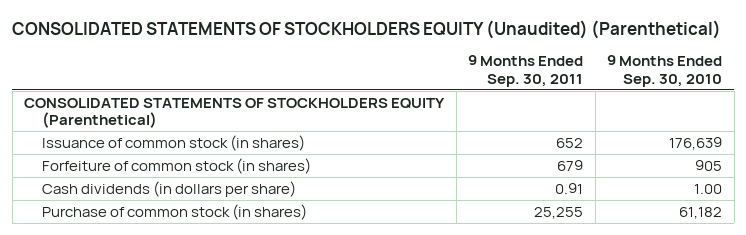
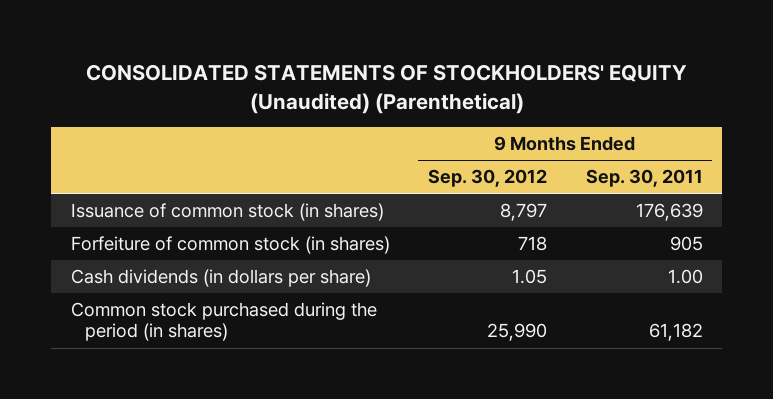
[12,19,722,39] CONSOLIDATED STATEMENTS OF STOCKHOLDERS EQUITY (Unaudited) (Parenthetical) -> [85,63,687,114] CONSOLIDATED STATEMENTS OF STOCKHOLDERS' EQUITY (Unaudited) (Parenthetical)
[607,55,723,88] 9 Months Ended Sep. 30, 2010 -> none
none -> [428,169,548,188] Sep. 30, 2012
[24,97,446,129] CONSOLIDATED STATEMENTS OF STOCKHOLDERS EQUITY (Parenthetical) -> none
[556,137,584,148] 652 -> [635,203,703,222] 176,639
[557,159,584,171] 679 -> [669,236,703,252] 905
[555,182,584,194] 0.91 -> [667,269,703,285] 1.00
[42,203,308,220] Purchase of common stock (in shares) -> [70,302,377,342] Common stock purchased during the period (in shares)
[534,206,584,219] 25,255 -> [648,323,703,342] 61,182

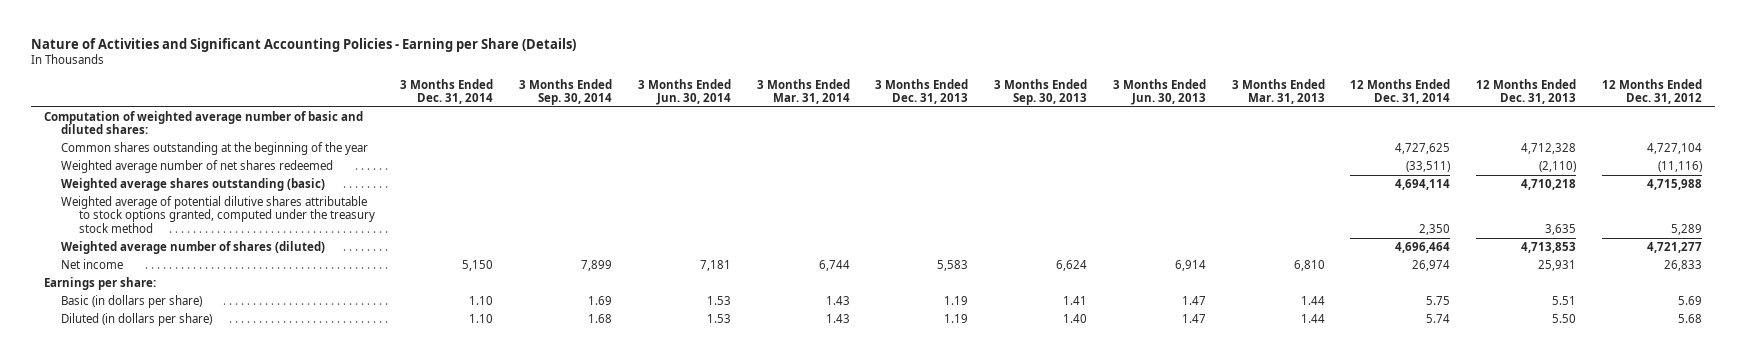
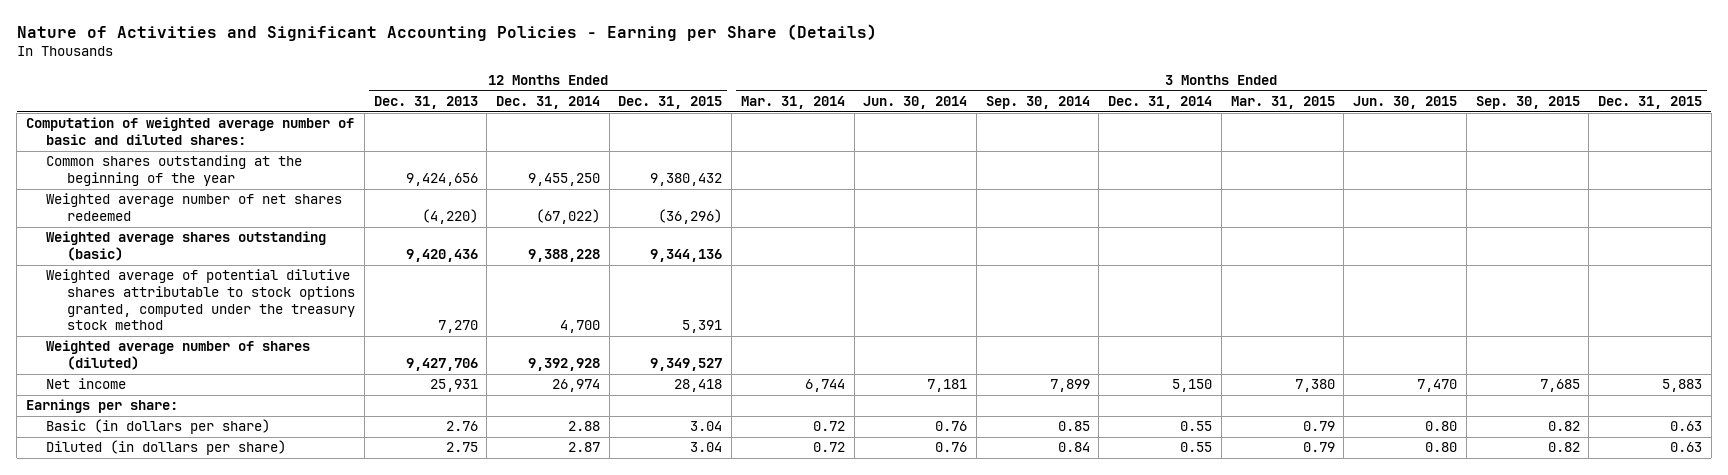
[875,78,969,104] 3 Months Ended Dec. 31, 2013 -> none
[994,78,1088,105] 3 Months Ended Sep. 30, 2013 -> none
[1112,78,1206,105] 3 Months Ended Jun. 30, 2013 -> none
[1231,78,1325,104] 3 Months Ended Mar. 31, 2013 -> none
[1601,78,1702,104] 12 Months Ended Dec. 31, 2012 -> none
none -> [618,96,723,110] Dec. 31, 2015
none -> [1230,96,1335,110] Mar. 31, 2015
none -> [1353,96,1458,110] Jun. 30, 2015
none -> [1475,96,1580,110] Sep. 30, 2015
none -> [1597,96,1702,110] Dec. 31, 2015
[1395,142,1451,154] 4,727,625 -> [528,173,601,187] 9,455,250
[1521,142,1577,154] 4,712,328 -> [405,173,478,187] 9,424,656
[1406,160,1451,172] (33,511) -> [536,209,601,225] (67,022)
[1539,160,1577,172] (2,110) -> [421,209,478,225] (4,220)
[1395,178,1451,190] 4,694,114 -> [528,249,601,263] 9,388,228
[1521,178,1577,190] 4,710,218 -> [405,249,478,263] 9,420,436
[1419,223,1451,235] 2,350 -> [560,320,601,334] 4,700
[1545,223,1577,235] 3,635 -> [437,320,478,334] 7,270
[1395,241,1451,253] 4,696,464 -> [528,358,601,372] 9,392,928
[1521,241,1577,253] 4,713,853 -> [405,358,478,372] 9,427,706
[469,295,494,305] 1.10 -> [1180,421,1213,432] 0.55
[588,295,613,305] 1.69 -> [1057,421,1090,432] 0.85
[706,295,731,305] 1.53 -> [935,421,968,432] 0.76
[825,295,850,305] 1.43 -> [812,421,845,432] 0.72
[1426,295,1451,305] 5.75 -> [568,421,601,432] 2.88
[1552,295,1577,305] 5.51 -> [445,421,478,432] 2.76
[469,313,494,323] 1.10 -> [1180,442,1213,453] 0.55
[588,313,613,323] 1.68 -> [1057,442,1090,453] 0.84
[706,313,731,323] 1.53 -> [935,442,968,453] 0.76
[825,313,850,323] 1.43 -> [812,442,845,453] 0.72
[1426,313,1451,323] 5.74 -> [568,442,601,453] 2.87
[1552,313,1577,323] 5.50 -> [445,442,478,453] 2.75

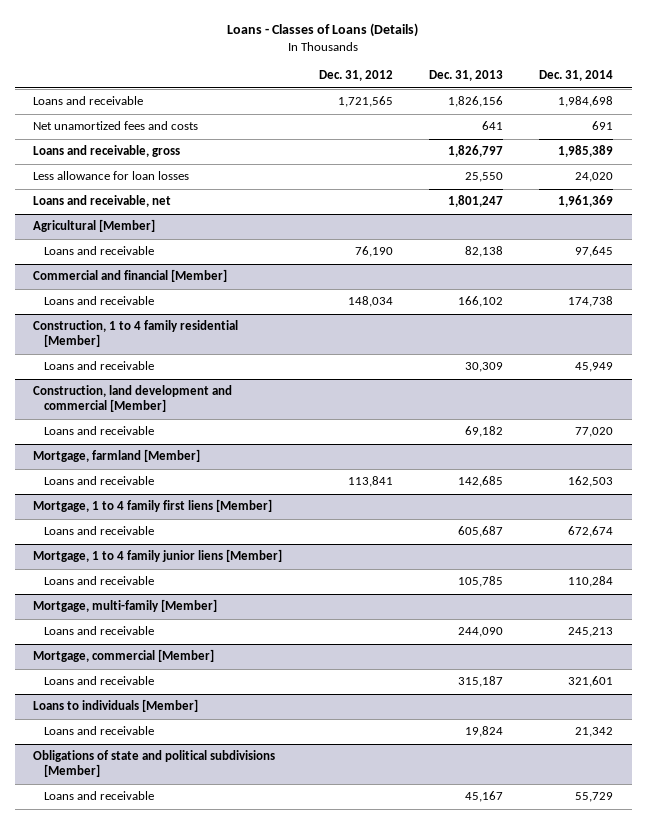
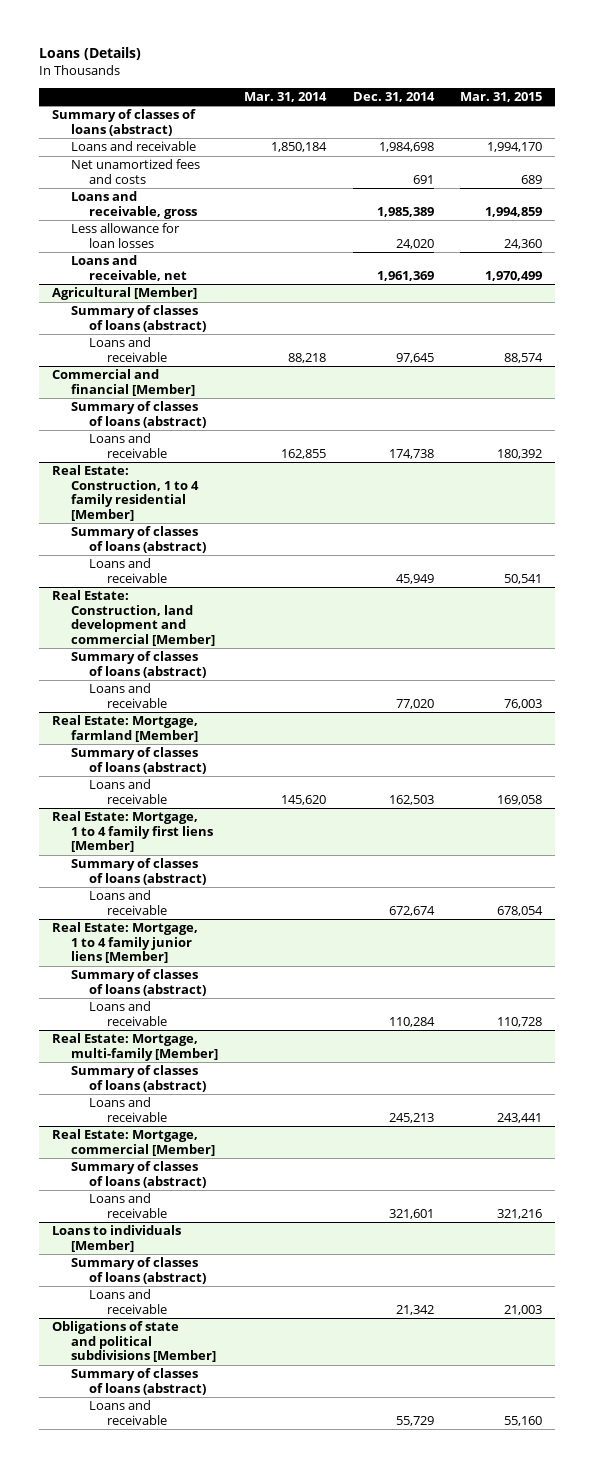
[227,23,419,38] Loans - Classes of Loans (Details) -> [39,47,142,61] Loans (Details)
[318,70,393,82] Dec. 31, 2012 -> none
[428,70,503,82] Dec. 31, 2013 -> none
none -> [244,91,328,102] Mar. 31, 2014
none -> [460,91,543,102] Mar. 31, 2015
none -> [52,109,197,136] Summary of classes of loans (abstract)
none -> [70,305,206,332] Summary of classes of loans (abstract)
none -> [70,401,206,428] Summary of classes of loans (abstract)
[33,320,239,348] Construction, 1 to 4 family residential [Member] -> [52,465,199,521] Real Estate: Construction, 1 to 4 family residential [Member]
none -> [70,526,206,553] Summary of classes of loans (abstract)
[33,385,233,413] Construction, land development and commercial [Member] -> [52,590,215,646] Real Estate: Construction, land development and commercial [Member]
none -> [70,651,206,678] Summary of classes of loans (abstract)
[33,449,201,463] Mortgage, farmland [Member] -> [52,715,199,742] Real Estate: Mortgage, farmland [Member]
none -> [70,747,206,774] Summary of classes of loans (abstract)
[33,499,273,513] Mortgage, 1 to 4 family first liens [Member] -> [52,811,213,853] Real Estate: Mortgage, 1 to 4 family first liens [Member]
none -> [70,858,206,885] Summary of classes of loans (abstract)
[33,549,283,563] Mortgage, 1 to 4 family junior liens [Member] -> [52,922,199,964] Real Estate: Mortgage, 1 to 4 family junior liens [Member]
none -> [70,969,206,996] Summary of classes of loans (abstract)
[33,599,218,613] Mortgage, multi-family [Member] -> [52,1033,218,1061] Real Estate: Mortgage, multi-family [Member]
none -> [70,1065,206,1092] Summary of classes of loans (abstract)
[33,649,215,663] Mortgage, commercial [Member] -> [52,1129,215,1156] Real Estate: Mortgage, commercial [Member]
none -> [70,1161,206,1188] Summary of classes of loans (abstract)
none -> [70,1257,206,1284] Summary of classes of loans (abstract)
none -> [70,1368,206,1395] Summary of classes of loans (abstract)

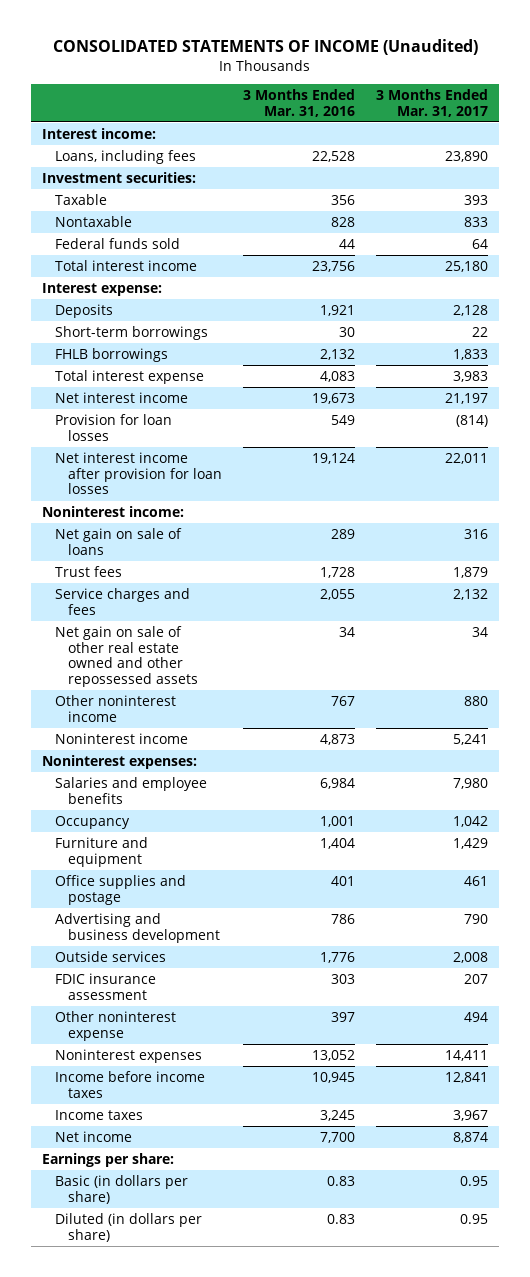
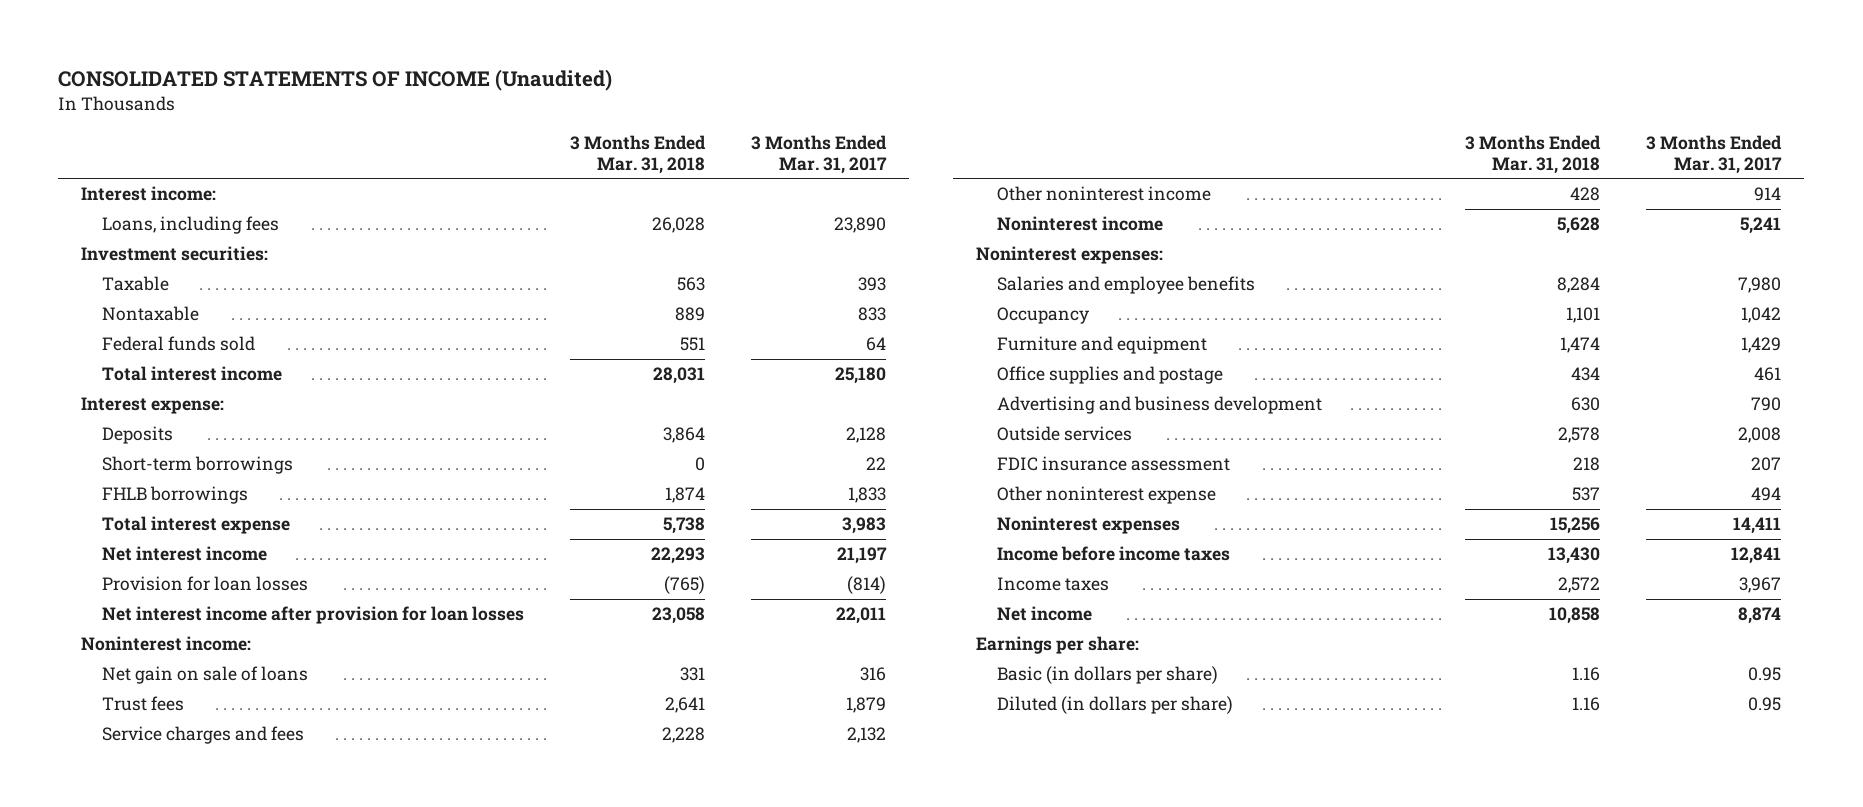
[243,88,356,117] 3 Months Ended Mar. 31, 2016 -> none
none -> [570,134,707,174] 3 Months Ended Mar. 31, 2018
[55,625,199,688] Net gain on sale of other real estate owned and other repossessed assets -> none
[464,695,489,706] 880 -> [1754,187,1782,202] 914

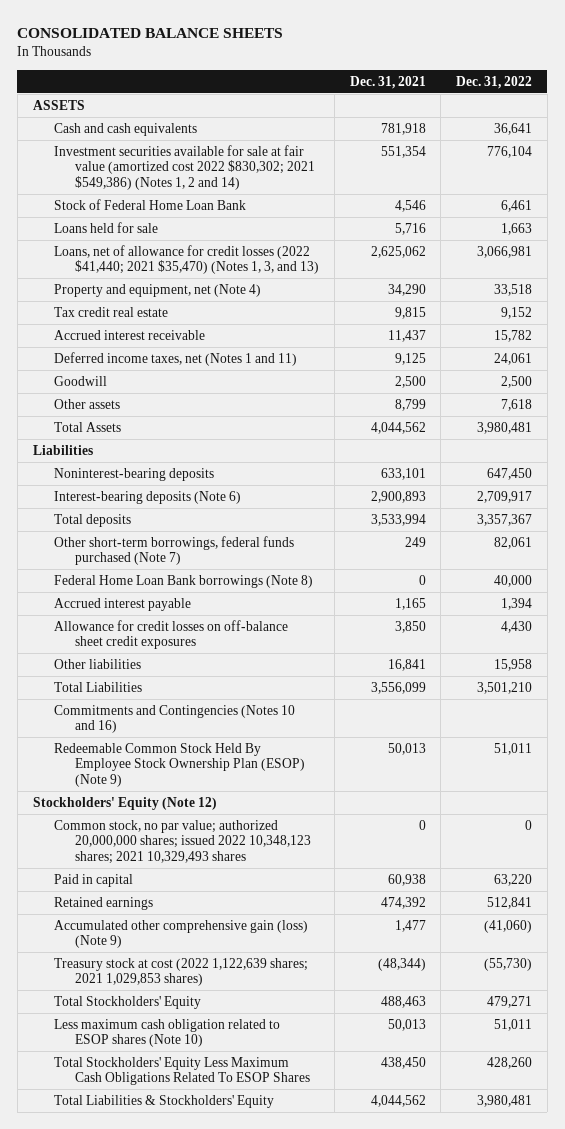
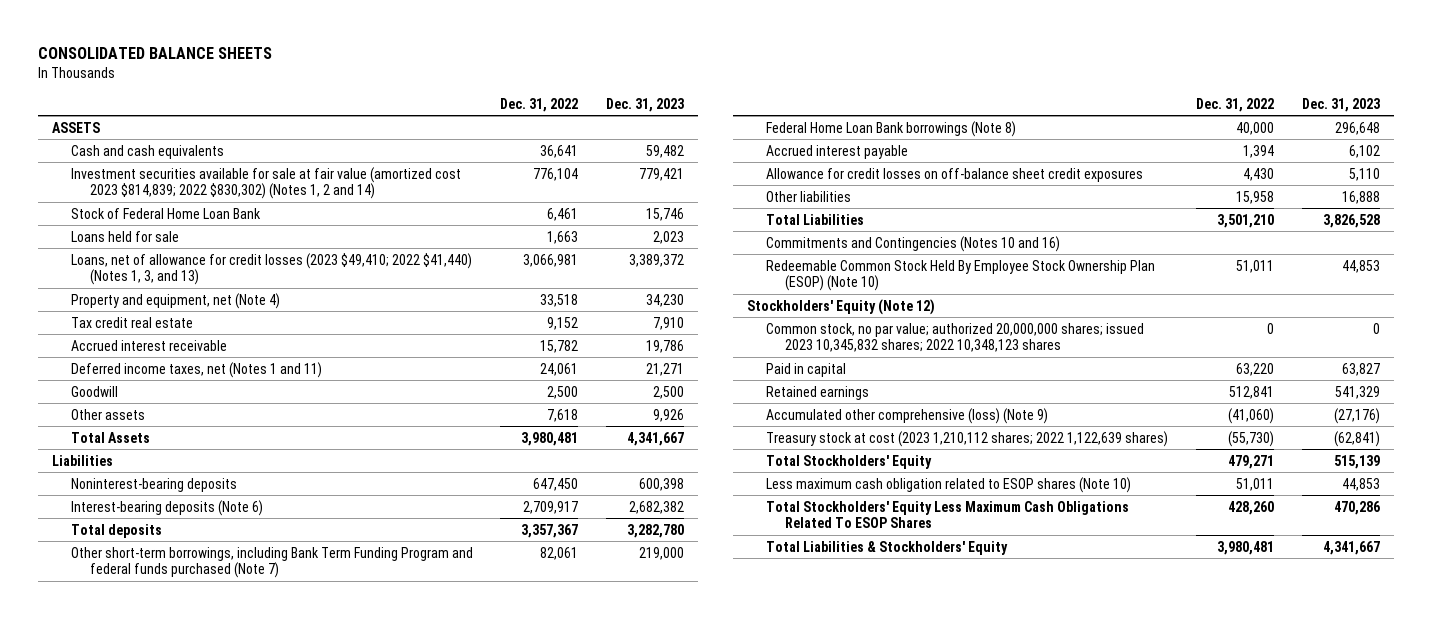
[349,75,426,89] Dec. 31, 2021 -> none
none -> [606,97,685,112] Dec. 31, 2023
[54,144,316,190] Investment securities available for sale at fair value (amortized cost 2022 $830,302; 2021 $549,386) (Notes 1, 2 and 14) -> [70,166,461,200] Investment securities available for sale at fair value (amortized cost 2023 $814,839; 2022 $830,302) (Notes 1, 2 and 14)
[54,244,320,275] Loans, net of allowance for credit losses (2022 $41,440; 2021 $35,470) (Notes 1, 3, and 13) -> [70,252,472,286] Loans, net of allowance for credit losses (2023 $49,410; 2022 $41,440) (Notes 1, 3, and 13)
[54,535,295,566] Other short-term borrowings, federal funds purchased (Note 7) -> [70,546,473,579] Other short-term borrowings, including Bank Term Funding Program and federal funds purchased (Note 7)
[54,742,306,787] Redeemable Common Stock Held By Employee Stock Ownership Plan (ESOP) (Note 9) -> [765,259,1155,292] Redeemable Common Stock Held By Employee Stock Ownership Plan (ESOP) (Note 10)
[54,819,312,864] Common stock, no par value; authorized 20,000,000 shares; issued 2022 10,348,123 shares; 2021 10,329,493 shares -> [765,322,1144,353] Common stock, no par value; authorized 20,000,000 shares; issued 2023 10,345,832 shares; 2022 10,348,123 shares
[54,919,309,949] Accumulated other comprehensive gain (loss) (Note 9) -> [765,407,1048,424] Accumulated other comprehensive (loss) (Note 9)
[54,957,309,987] Treasury stock at cost (2022 1,122,639 shares; 2021 1,029,853 shares) -> [765,430,1168,447] Treasury stock at cost (2023 1,210,112 shares; 2022 1,122,639 shares)

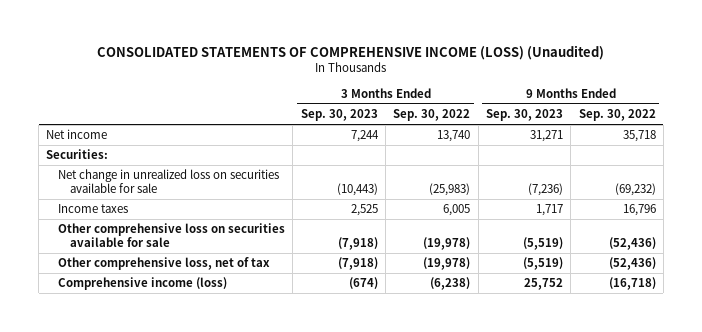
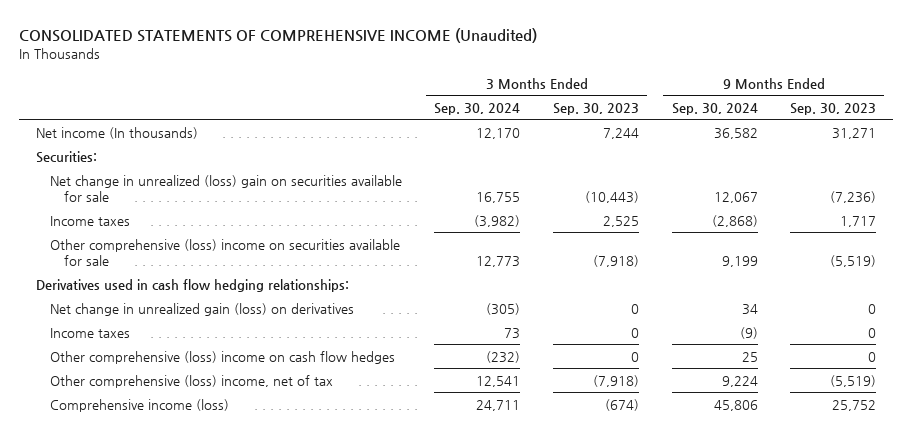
[97,44,605,60] CONSOLIDATED STATEMENTS OF COMPREHENSIVE INCOME (LOSS) (Unaudited) -> [19,27,538,43] CONSOLIDATED STATEMENTS OF COMPREHENSIVE INCOME (Unaudited)
[393,109,471,122] Sep. 30, 2022 -> none
[578,109,656,122] Sep. 30, 2022 -> none
none -> [434,102,521,115] Sep. 30, 2024
none -> [671,102,758,115] Sep. 30, 2024
[46,129,108,140] Net income -> [35,126,198,139] Net income (In thousands)
[58,169,280,194] Net change in unrealized loss on securities available for sale -> [49,174,402,202] Net change in unrealized (loss) gain on securities available for sale
[58,223,286,248] Other comprehensive loss on securities available for sale -> [49,238,400,266] Other comprehensive (loss) income on securities available for sale
none -> [35,278,349,292] Derivatives used in cash flow hedging relationships:
none -> [49,302,354,316] Net change in unrealized gain (loss) on derivatives
none -> [49,327,130,338] Income taxes
none -> [49,350,395,364] Other comprehensive (loss) income on cash flow hedges
[58,257,271,271] Other comprehensive loss, net of tax -> [49,374,333,388] Other comprehensive (loss) income, net of tax

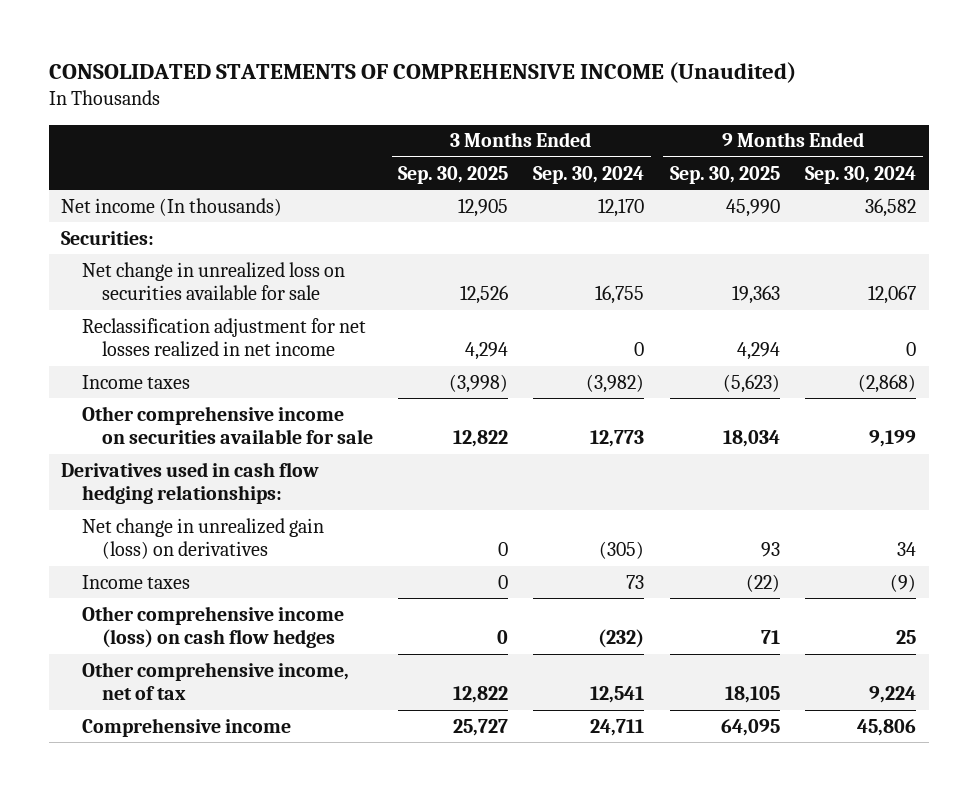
[553,102,640,115] Sep. 30, 2023 -> none
[790,102,877,115] Sep. 30, 2023 -> none
none -> [398,165,509,184] Sep. 30, 2025
none -> [669,165,780,184] Sep. 30, 2025
[49,174,402,202] Net change in unrealized (loss) gain on securities available for sale -> [81,261,345,301] Net change in unrealized loss on securities available for sale
none -> [81,317,366,358] Reclassification adjustment for net losses realized in net income
[49,238,400,266] Other comprehensive (loss) income on securities available for sale -> [81,405,373,445] Other comprehensive income on securities available for sale
[49,350,395,364] Other comprehensive (loss) income on cash flow hedges -> [81,605,344,649] Other comprehensive income (loss) on cash flow hedges
[49,374,333,388] Other comprehensive (loss) income, net of tax -> [81,661,349,701] Other comprehensive income, net of tax
[49,398,229,412] Comprehensive income (loss) -> [81,717,291,737] Comprehensive income

